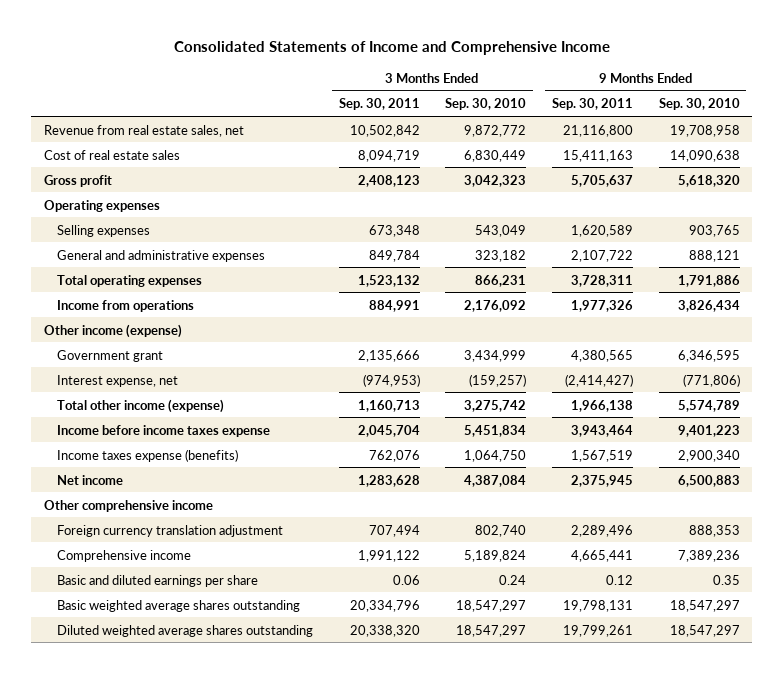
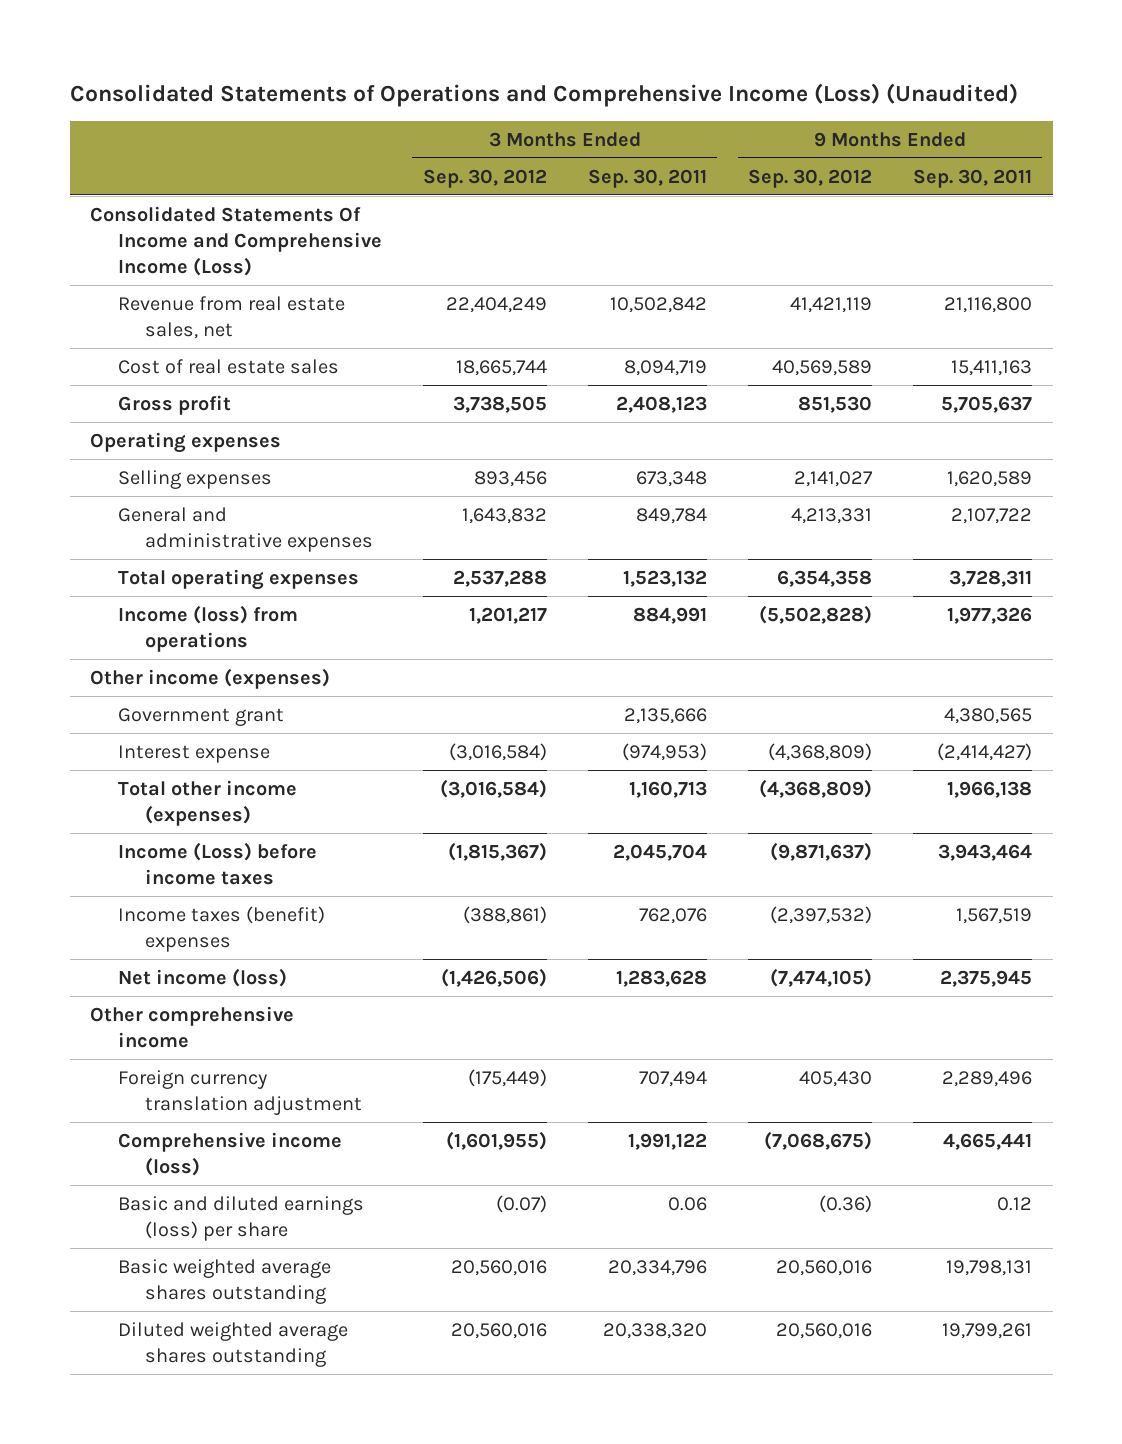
[173,40,610,55] Consolidated Statements of Income and Comprehensive Income -> [69,83,1018,108] Consolidated Statements of Operations and Comprehensive Income (Loss) (Unaudited)
[445,98,527,111] Sep. 30, 2010 -> none
[658,98,740,111] Sep. 30, 2010 -> none
none -> [422,168,547,188] Sep. 30, 2012
none -> [748,168,873,188] Sep. 30, 2012
none -> [90,205,382,277] Consolidated Statements Of Income and Comprehensive Income (Loss)
[56,299,194,312] Income from operations -> [117,604,298,652] Income (loss) from operations
[44,323,183,338] Other income (expense) -> [90,667,331,689] Other income (expenses)
[56,374,178,387] Interest expense, net -> [117,744,270,763] Interest expense
[56,398,224,413] Total other income (expense) -> [117,779,297,826] Total other income (expenses)
[56,424,270,437] Income before income taxes expense -> [117,841,317,885] Income (Loss) before income taxes
[56,448,238,462] Income taxes expense (benefits) -> [117,905,325,952] Income taxes (benefit) expenses
[56,474,123,485] Net income -> [117,967,287,987] Net income (loss)
[56,549,191,562] Comprehensive income -> [117,1131,342,1176] Comprehensive income (loss)
[56,574,258,587] Basic and diluted earnings per share -> [117,1195,364,1241] Basic and diluted earnings (loss) per share

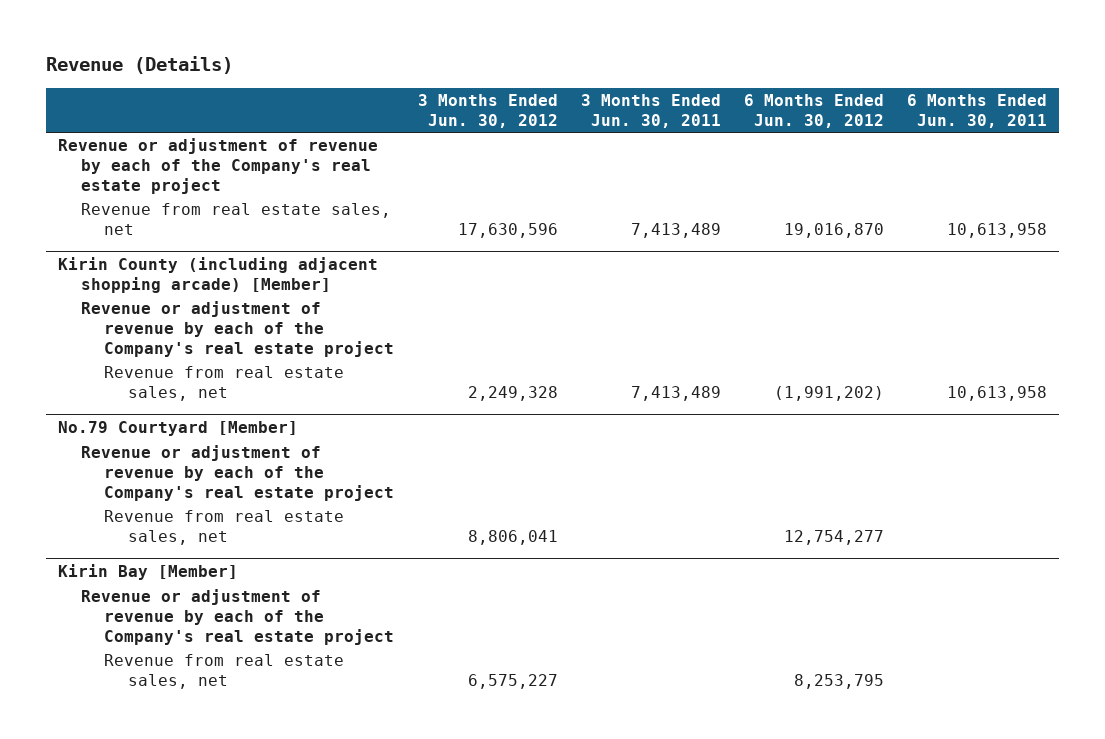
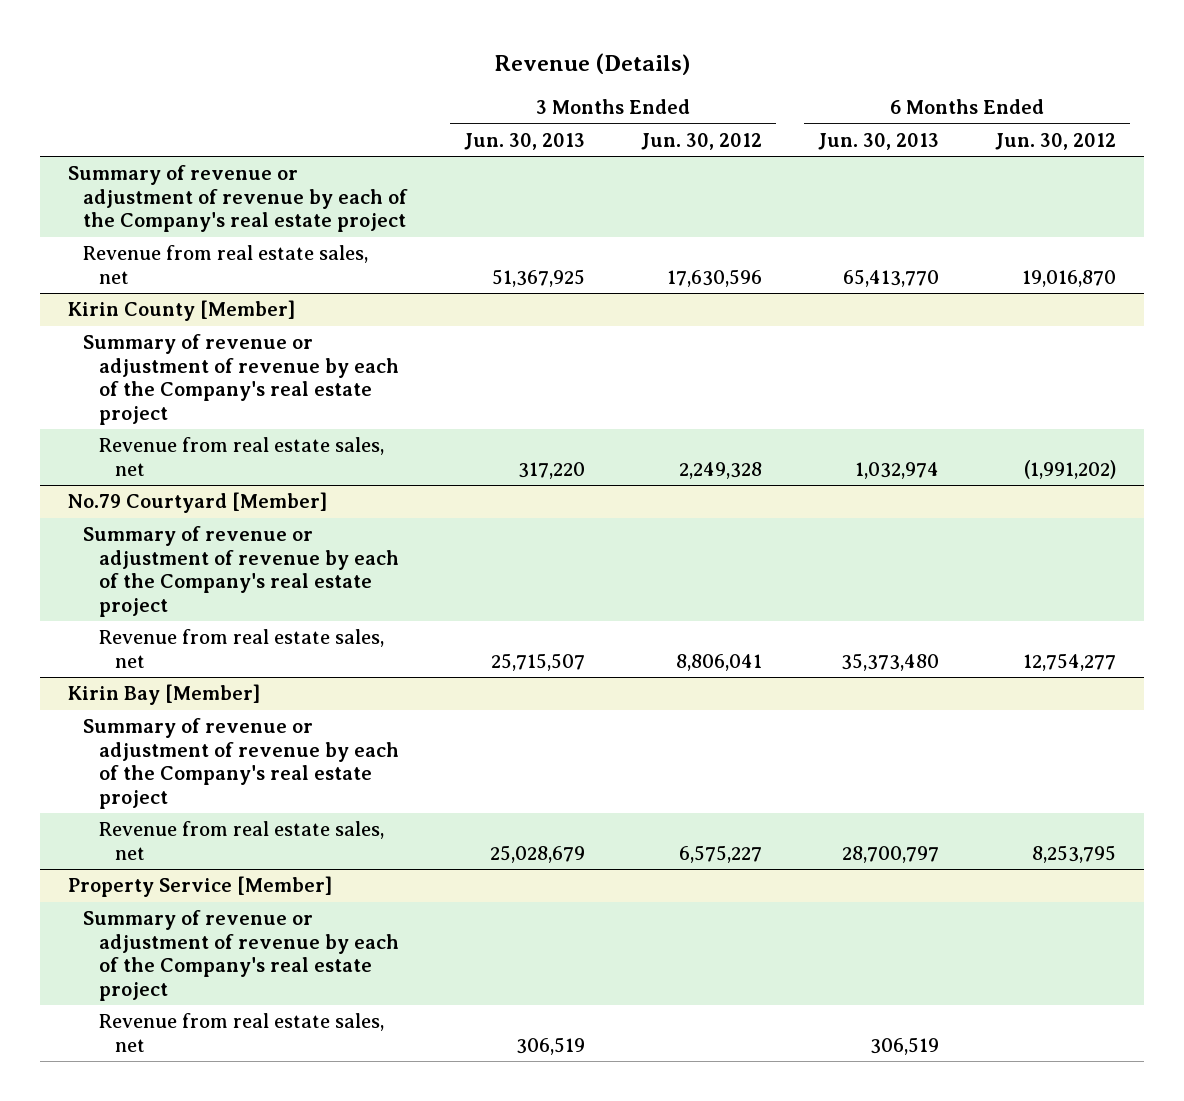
[580,94,721,128] 3 Months Ended Jun. 30, 2011 -> none
[907,94,1048,128] 6 Months Ended Jun. 30, 2011 -> none
none -> [463,132,585,150] Jun. 30, 2013
none -> [817,132,939,150] Jun. 30, 2013
[57,138,378,194] Revenue or adjustment of revenue by each of the Company's real estate project -> [67,165,409,233] Summary of revenue or adjustment of revenue by each of the Company's real estate project
[57,257,378,293] Kirin County (including adjacent shopping arcade) [Member] -> none
none -> [67,300,295,322] Kirin County [Member]
[81,301,395,357] Revenue or adjustment of revenue by each of the Company's real estate project -> [83,334,400,426] Summary of revenue or adjustment of revenue by each of the Company's real estate project
[81,445,395,501] Revenue or adjustment of revenue by each of the Company's real estate project -> [83,526,400,618] Summary of revenue or adjustment of revenue by each of the Company's real estate project
[81,589,395,645] Revenue or adjustment of revenue by each of the Company's real estate project -> [83,718,400,810] Summary of revenue or adjustment of revenue by each of the Company's real estate project
none -> [67,876,332,898] Property Service [Member]
none -> [83,910,400,1002] Summary of revenue or adjustment of revenue by each of the Company's real estate project
none -> [99,1013,385,1052] Revenue from real estate sales, net

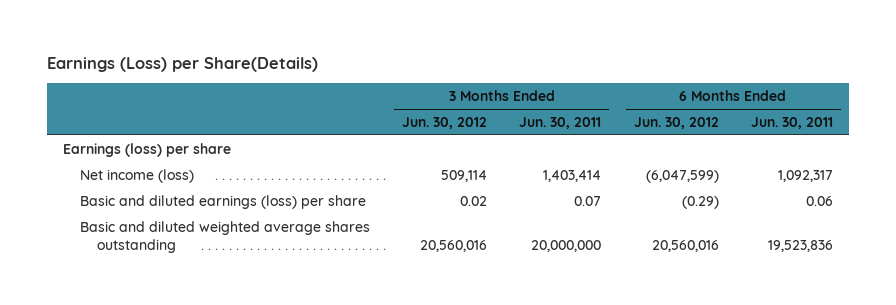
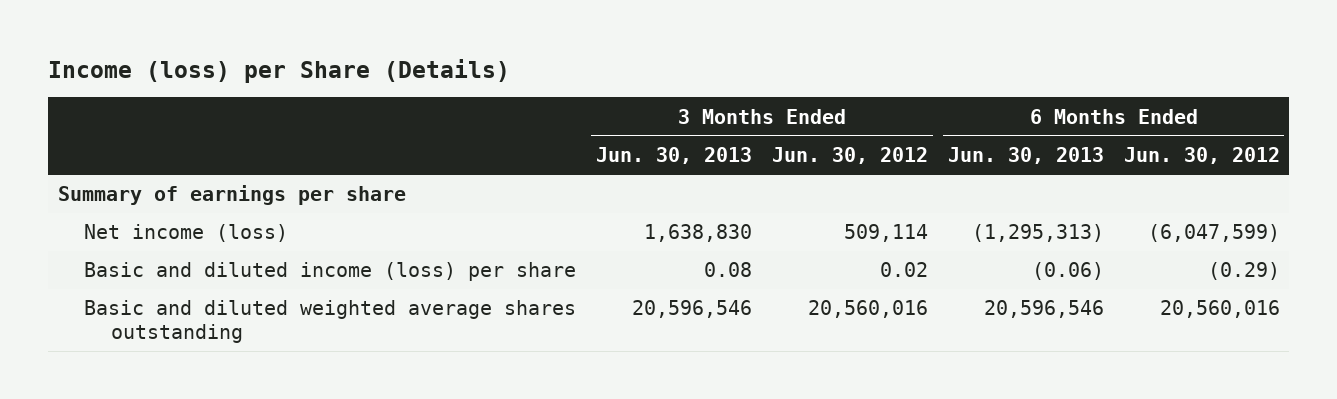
[47,57,319,73] Earnings (Loss) per Share(Details) -> [47,58,510,83] Income (loss) per Share (Details)
[519,117,602,130] Jun. 30, 2011 -> none
[750,117,833,130] Jun. 30, 2011 -> none
none -> [596,147,753,165] Jun. 30, 2013
none -> [947,147,1104,165] Jun. 30, 2013
[63,142,232,157] Earnings (loss) per share -> [57,185,406,206] Summary of earnings per share
[80,194,367,209] Basic and diluted earnings (loss) per share -> [84,262,577,282] Basic and diluted income (loss) per share

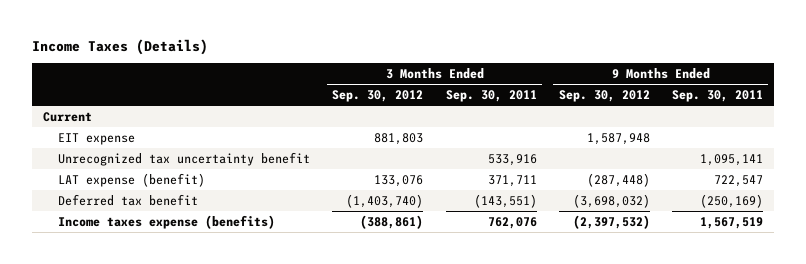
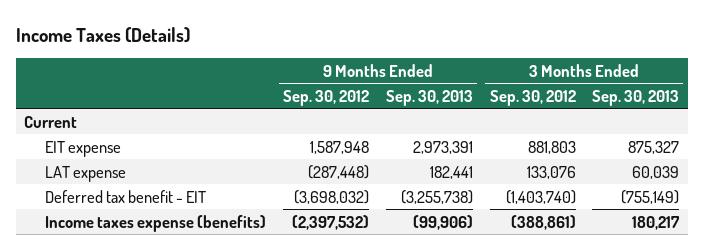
[445,90,537,103] Sep. 30, 2011 -> none
[671,90,763,103] Sep. 30, 2011 -> none
none -> [385,89,473,106] Sep. 30, 2013
none -> [592,89,680,106] Sep. 30, 2013
[58,151,311,166] Unrecognized tax uncertainty benefit -> none
[58,172,206,187] LAT expense (benefit) -> [45,165,127,182] LAT expense
[58,193,199,206] Deferred tax benefit -> [45,189,207,203] Deferred tax benefit - EIT

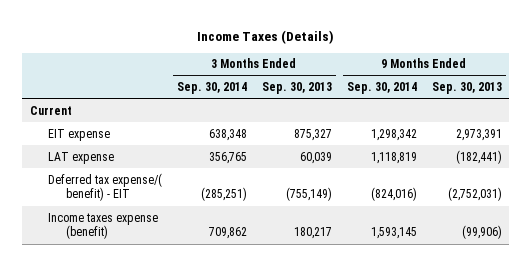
[283,89,370,106] Sep. 30, 2012 -> none
[489,89,576,106] Sep. 30, 2012 -> none
none -> [176,82,247,95] Sep. 30, 2014
none -> [346,82,417,95] Sep. 30, 2014
[429,165,473,179] 182,441 -> [455,149,502,164] (182,441)
[45,189,207,203] Deferred tax benefit - EIT -> [47,172,162,202] Deferred tax expense/( benefit) - EIT
[400,189,473,204] (3,255,738) -> [447,187,502,202] (2,752,031)
[45,214,267,232] Income taxes expense (benefits) -> [47,212,158,240] Income taxes expense (benefit)

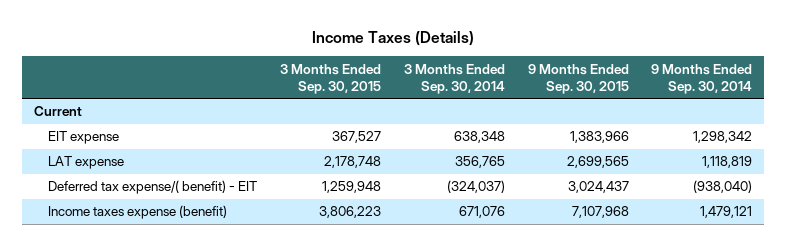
[261,82,332,95] Sep. 30, 2013 -> none
[431,82,502,95] Sep. 30, 2013 -> none
none -> [279,63,381,94] 3 Months Ended Sep. 30, 2015
none -> [527,63,629,94] 9 Months Ended Sep. 30, 2015
[200,187,247,202] (285,251) -> [446,180,505,194] (324,037)
[370,187,417,202] (824,016) -> [693,180,753,194] (938,040)
[208,227,247,240] 709,862 -> [458,206,505,219] 671,076
[370,227,417,240] 1,593,145 -> [700,206,753,219] 1,479,121

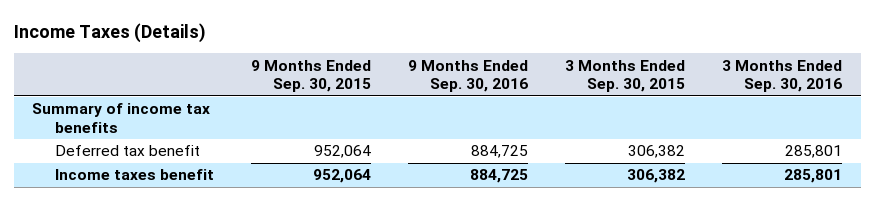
[403,63,505,94] 3 Months Ended Sep. 30, 2014 -> none
[651,63,753,94] 9 Months Ended Sep. 30, 2014 -> none
none -> [408,59,529,93] 9 Months Ended Sep. 30, 2016
none -> [722,59,843,93] 3 Months Ended Sep. 30, 2016
[33,106,82,117] Current -> none
[47,131,119,145] EIT expense -> none
[47,156,124,170] LAT expense -> none
none -> [32,103,211,134] Summary of income tax benefits
[47,180,257,195] Deferred tax expense/( benefit) - EIT -> [55,145,201,157] Deferred tax benefit
[321,181,381,194] 1,259,948 -> [628,145,686,159] 306,382
[567,181,629,194] 3,024,437 -> [314,145,372,159] 952,064
[47,205,227,220] Income taxes expense (benefit) -> [55,169,215,181] Income taxes benefit
[318,206,381,219] 3,806,223 -> [627,169,686,184] 306,382
[571,206,629,219] 7,107,968 -> [313,169,372,184] 952,064

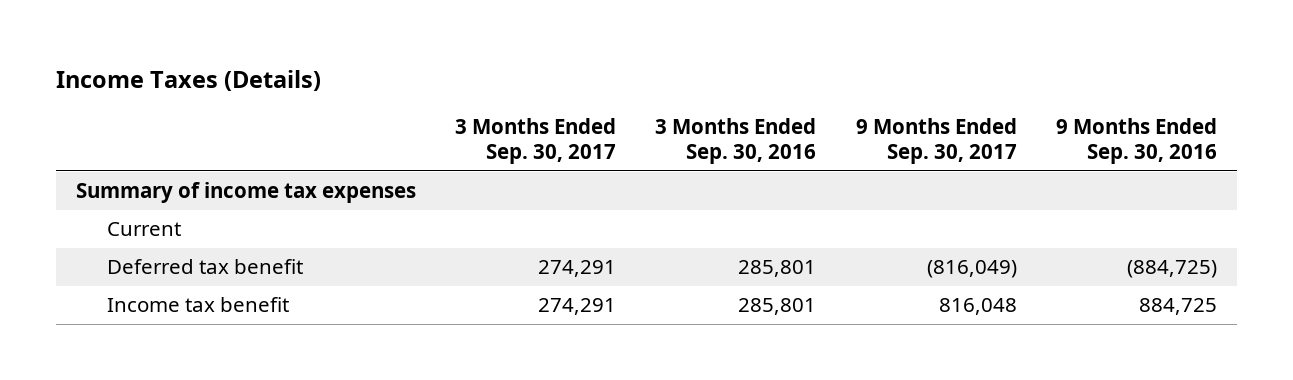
[251,59,372,93] 9 Months Ended Sep. 30, 2015 -> none
[565,59,686,93] 3 Months Ended Sep. 30, 2015 -> none
none -> [454,118,616,164] 3 Months Ended Sep. 30, 2017
none -> [855,118,1017,164] 9 Months Ended Sep. 30, 2017
[32,103,211,134] Summary of income tax benefits -> [75,182,416,204] Summary of income tax expenses
none -> [106,222,181,237] Current
[471,145,529,159] 884,725 -> [1127,260,1218,279] (884,725)
[55,169,215,181] Income taxes benefit -> [106,297,289,313] Income tax benefit

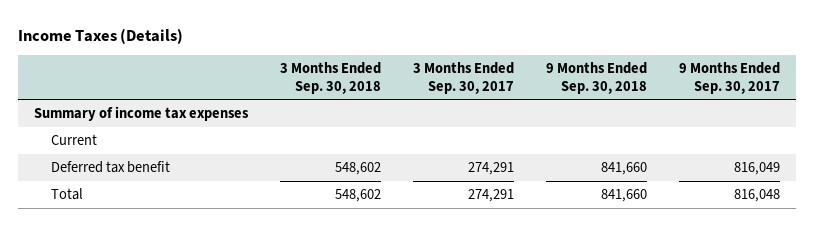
[655,118,817,164] 3 Months Ended Sep. 30, 2016 -> none
[1056,118,1218,164] 9 Months Ended Sep. 30, 2016 -> none
none -> [280,62,382,94] 3 Months Ended Sep. 30, 2018
none -> [546,62,648,94] 9 Months Ended Sep. 30, 2018
[926,260,1017,279] (816,049) -> [734,162,781,176] 816,049
[106,297,289,313] Income tax benefit -> [50,188,83,201] Total

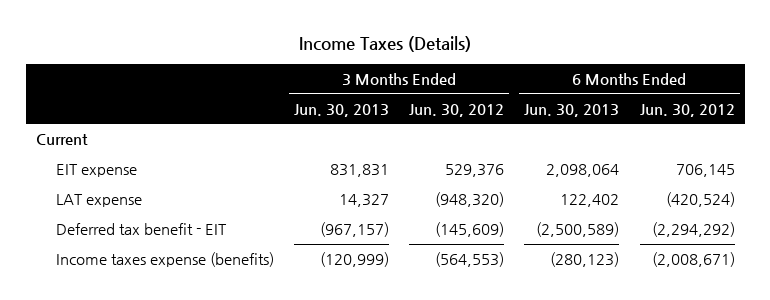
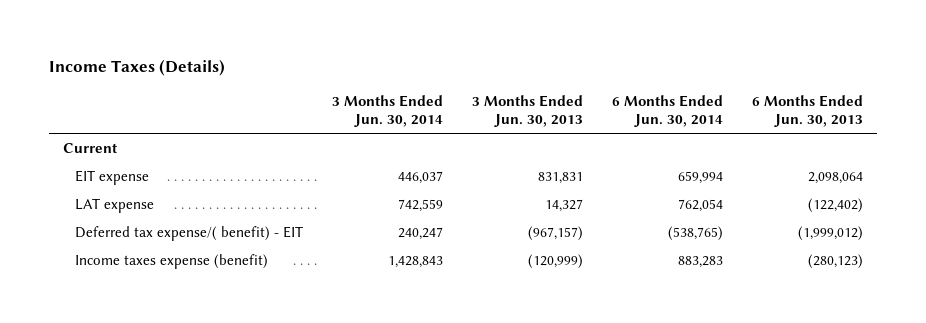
[409,103,505,117] Jun. 30, 2012 -> none
[639,103,735,117] Jun. 30, 2012 -> none
none -> [331,94,443,128] 3 Months Ended Jun. 30, 2014
none -> [611,94,723,128] 6 Months Ended Jun. 30, 2014
[560,194,620,208] 122,402 -> [807,197,863,213] (122,402)
[55,223,227,236] Deferred tax benefit - EIT -> [74,225,303,241] Deferred tax expense/( benefit) - EIT
[536,222,620,238] (2,500,589) -> [797,225,863,241] (1,999,012)
[55,252,274,268] Income taxes expense (benefits) -> [74,253,268,269] Income taxes expense (benefit)

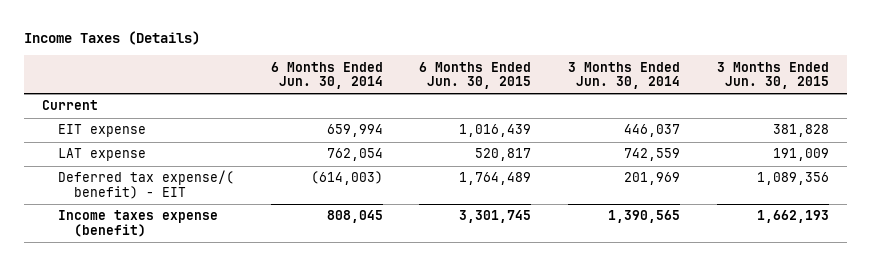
[471,94,583,128] 3 Months Ended Jun. 30, 2013 -> none
[751,94,863,128] 6 Months Ended Jun. 30, 2013 -> none
none -> [419,61,532,89] 6 Months Ended Jun. 30, 2015
none -> [716,61,829,89] 3 Months Ended Jun. 30, 2015
[397,226,443,240] 240,247 -> [624,172,681,186] 201,969
[667,225,723,241] (538,765) -> [310,171,383,186] (614,003)
[387,255,443,268] 1,428,843 -> [608,210,681,224] 1,390,565
[677,255,723,268] 883,283 -> [326,210,383,224] 808,045

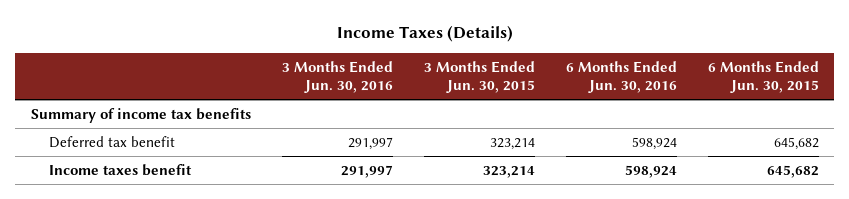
[270,61,383,89] 6 Months Ended Jun. 30, 2014 -> none
[568,61,681,89] 3 Months Ended Jun. 30, 2014 -> none
none -> [281,61,393,94] 3 Months Ended Jun. 30, 2016
none -> [565,61,677,94] 6 Months Ended Jun. 30, 2016
[42,100,99,111] Current -> none
[58,124,147,138] EIT expense -> none
[58,148,147,162] LAT expense -> none
none -> [30,107,251,123] Summary of income tax benefits
[58,170,235,199] Deferred tax expense/( benefit) - EIT -> [49,135,176,148] Deferred tax benefit
[459,172,532,186] 1,764,489 -> [773,136,819,150] 645,682
[756,172,829,186] 1,089,356 -> [489,137,535,150] 323,214
[58,210,219,237] Income taxes expense (benefit) -> [49,163,193,176] Income taxes benefit
[459,210,532,224] 3,301,745 -> [766,164,819,178] 645,682
[756,210,829,224] 1,662,193 -> [482,165,535,178] 323,214

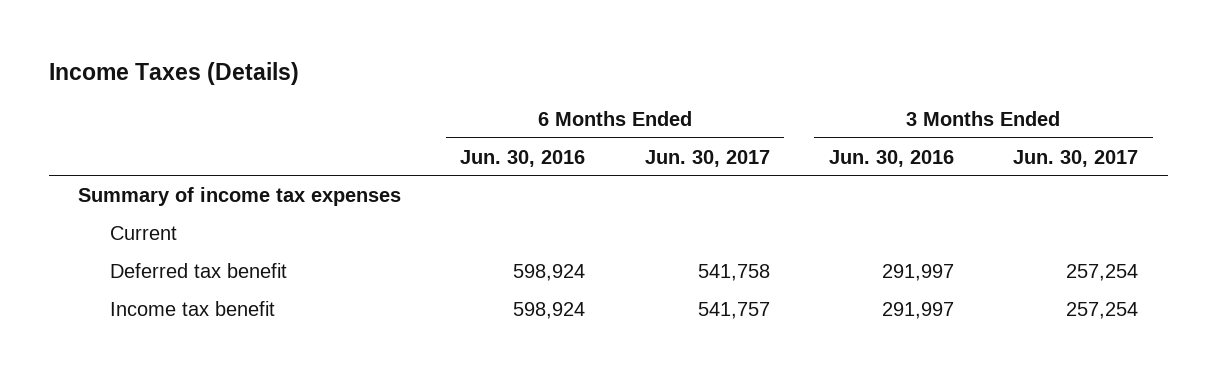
[423,61,535,94] 3 Months Ended Jun. 30, 2015 -> none
[707,61,819,94] 6 Months Ended Jun. 30, 2015 -> none
none -> [644,149,770,167] Jun. 30, 2017
none -> [1012,149,1138,167] Jun. 30, 2017
[30,107,251,123] Summary of income tax benefits -> [78,186,402,206] Summary of income tax expenses
none -> [109,225,177,240] Current
[49,163,193,176] Income taxes benefit -> [109,300,275,316] Income tax benefit

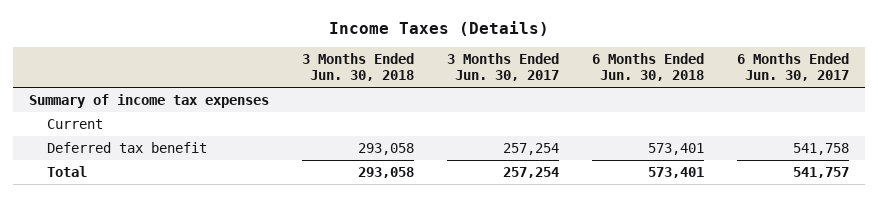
[460,149,586,167] Jun. 30, 2016 -> none
[828,149,954,167] Jun. 30, 2016 -> none
none -> [302,53,415,82] 3 Months Ended Jun. 30, 2018
none -> [591,53,704,82] 6 Months Ended Jun. 30, 2018
[109,300,275,316] Income tax benefit -> [47,165,88,177] Total

